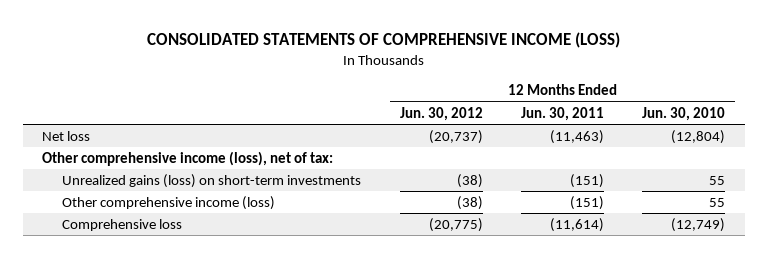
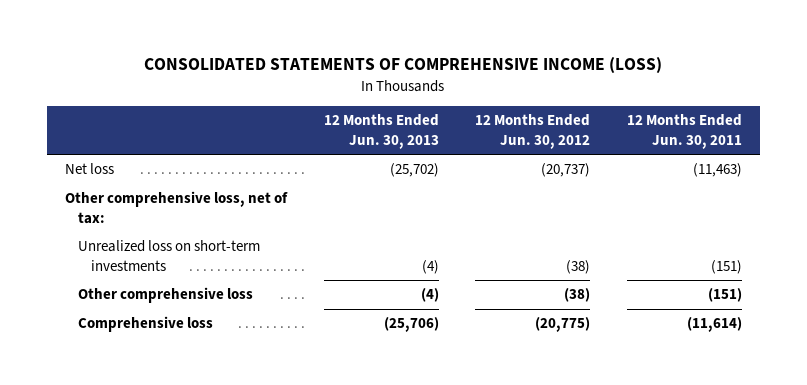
[642,106,726,121] Jun. 30, 2010 -> none
none -> [323,114,439,149] 12 Months Ended Jun. 30, 2013
[41,150,333,166] Other comprehensive income (loss), net of tax: -> [64,191,288,224] Other comprehensive loss, net of tax:
[62,173,362,188] Unrealized gains (loss) on short-term investments -> [77,240,260,271] Unrealized loss on short-term investments
[62,195,276,210] Other comprehensive income (loss) -> [77,287,253,304] Other comprehensive loss

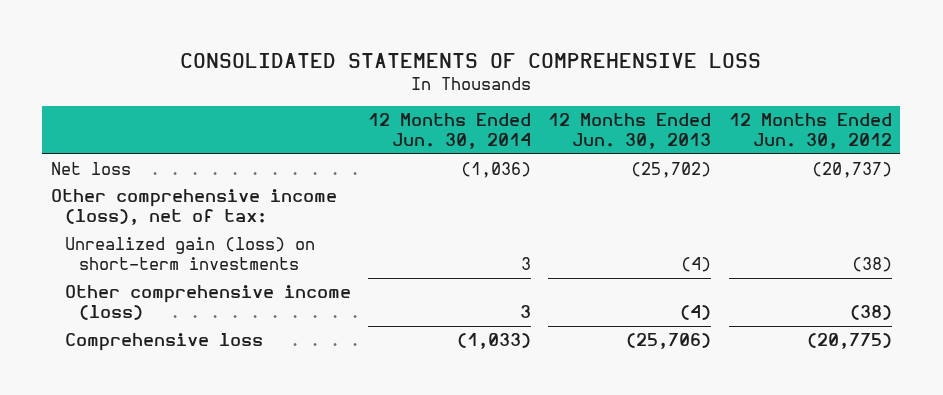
[144,57,663,74] CONSOLIDATED STATEMENTS OF COMPREHENSIVE INCOME (LOSS) -> [180,52,762,68] CONSOLIDATED STATEMENTS OF COMPREHENSIVE LOSS
[626,114,742,149] 12 Months Ended Jun. 30, 2011 -> none
none -> [368,112,532,150] 12 Months Ended Jun. 30, 2014
[64,191,288,224] Other comprehensive loss, net of tax: -> [50,188,337,226] Other comprehensive income (loss), net of tax:
[77,240,260,271] Unrealized loss on short-term investments -> [64,236,315,271] Unrealized gain (loss) on short-term investments
[77,287,253,304] Other comprehensive loss -> [64,284,351,321] Other comprehensive income (loss)

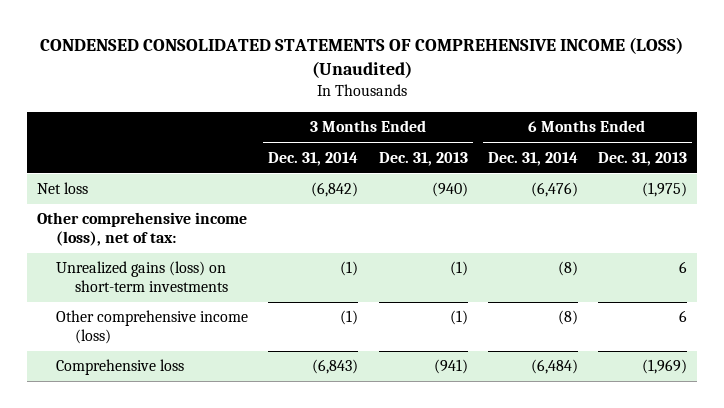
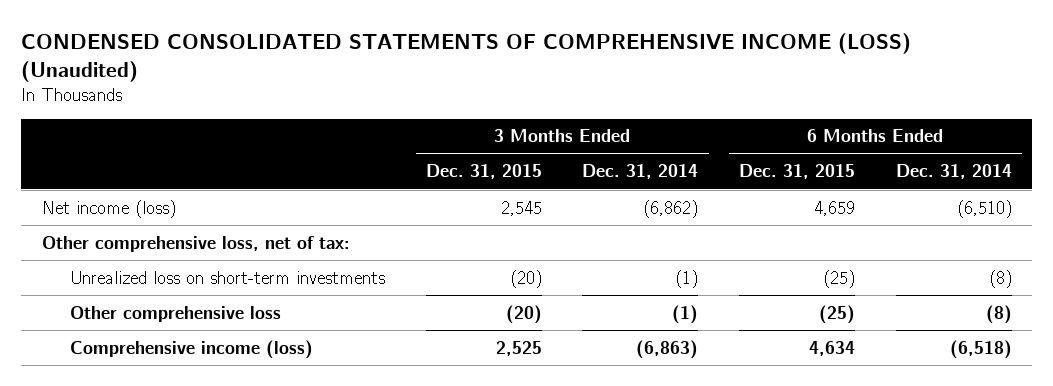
[378,151,468,166] Dec. 31, 2013 -> none
[597,151,687,166] Dec. 31, 2013 -> none
none -> [425,164,542,180] Dec. 31, 2015
none -> [739,164,856,180] Dec. 31, 2015
[37,182,89,195] Net loss -> [41,199,176,218] Net income (loss)
[311,182,359,198] (6,842) -> [643,199,699,218] (6,862)
[530,182,578,198] (6,476) -> [956,199,1012,218] (6,510)
[37,212,248,246] Other comprehensive income (loss), net of tax: -> [41,235,350,252] Other comprehensive loss, net of tax:
[56,261,228,292] Unrealized gains (loss) on short-term investments -> [70,270,386,284] Unrealized loss on short-term investments
[56,310,249,344] Other comprehensive income (loss) -> [70,305,282,322] Other comprehensive loss
[56,359,185,376] Comprehensive loss -> [70,339,314,359] Comprehensive income (loss)
[312,359,359,375] (6,843) -> [636,339,699,359] (6,863)
[530,359,578,375] (6,484) -> [949,339,1012,359] (6,518)

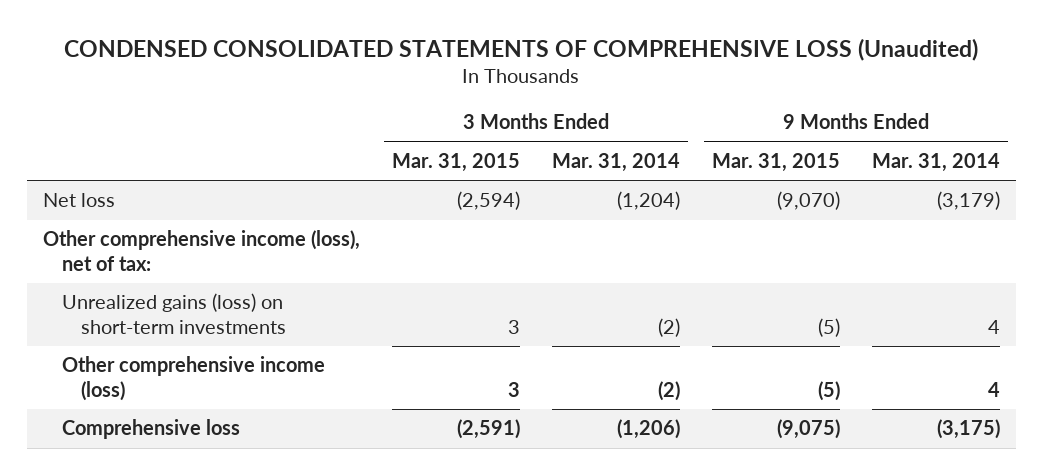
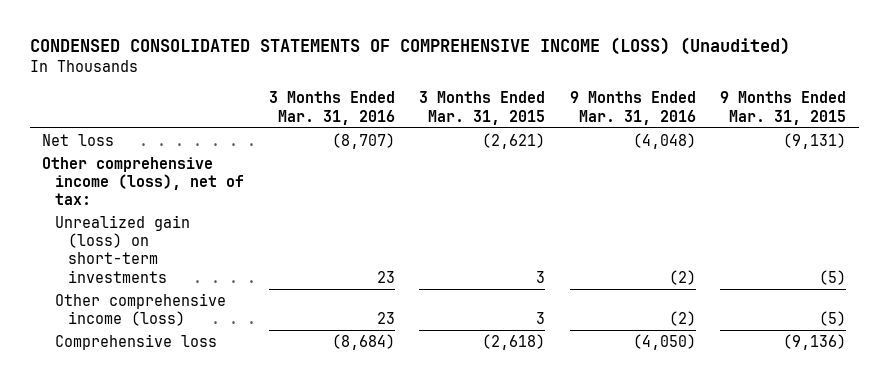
[64,38,979,62] CONDENSED CONSOLIDATED STATEMENTS OF COMPREHENSIVE LOSS (Unaudited) -> [29,37,790,56] CONDENSED CONSOLIDATED STATEMENTS OF COMPREHENSIVE INCOME (LOSS) (Unaudited)
[551,153,680,173] Mar. 31, 2014 -> none
[871,153,1000,173] Mar. 31, 2014 -> none
none -> [268,91,395,125] 3 Months Ended Mar. 31, 2016
none -> [569,91,696,125] 9 Months Ended Mar. 31, 2016
[456,191,520,211] (2,594) -> [482,132,546,149] (2,621)
[776,191,840,211] (9,070) -> [783,132,847,149] (9,131)
[62,293,287,335] Unrealized gains (loss) on short-term investments -> [55,214,191,283] Unrealized gain (loss) on short-term investments
[456,419,520,440] (2,591) -> [482,333,546,350] (2,618)
[776,419,840,440] (9,075) -> [783,333,847,350] (9,136)

